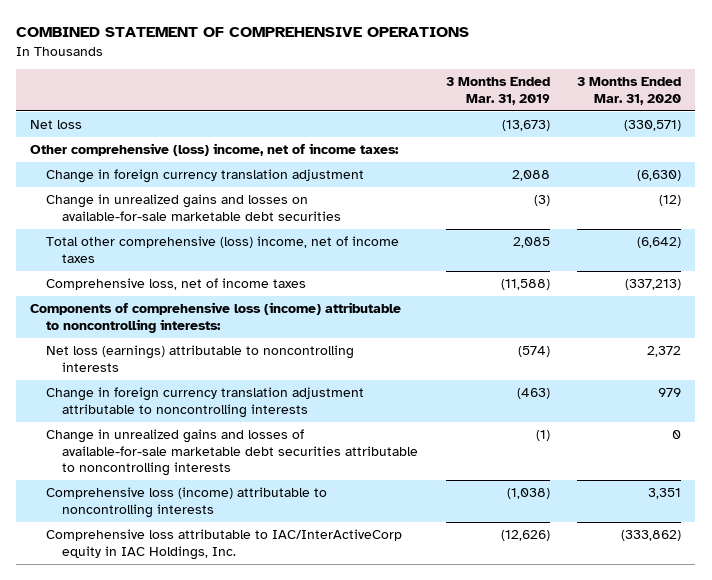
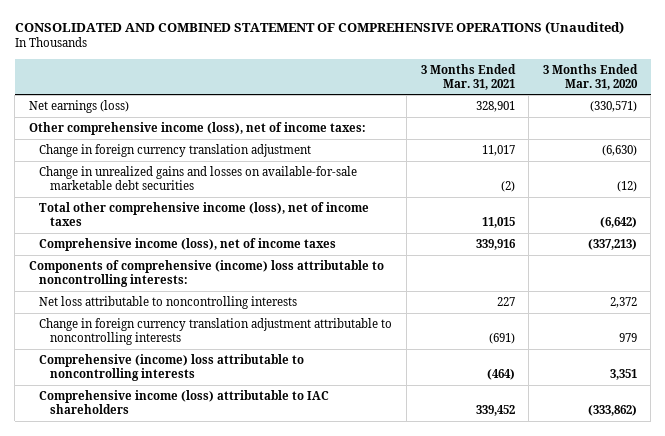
[16,27,470,38] COMBINED STATEMENT OF COMPREHENSIVE OPERATIONS -> [14,21,624,35] CONSOLIDATED AND COMBINED STATEMENT OF COMPREHENSIVE OPERATIONS (Unaudited)
[445,77,550,105] 3 Months Ended Mar. 31, 2019 -> none
none -> [420,63,516,90] 3 Months Ended Mar. 31, 2021
[30,120,83,130] Net loss -> [28,99,129,113] Net earnings (loss)
[30,143,400,157] Other comprehensive (loss) income, net of income taxes: -> [28,121,366,135] Other comprehensive income (loss), net of income taxes:
[46,236,400,263] Total other comprehensive (loss) income, net of income taxes -> [39,201,370,226] Total other comprehensive income (loss), net of income taxes
[46,278,307,291] Comprehensive loss, net of income taxes -> [39,237,337,251] Comprehensive income (loss), net of income taxes
[30,302,402,333] Components of comprehensive loss (income) attributable to noncontrolling interests: -> [28,259,384,287] Components of comprehensive (income) loss attributable to noncontrolling interests:
[46,345,355,372] Net loss (earnings) attributable to noncontrolling interests -> [39,295,298,309] Net loss attributable to noncontrolling interests
[46,429,418,476] Change in unrealized gains and losses of available-for-sale marketable debt securities attributable to noncontrolling interests -> none
[46,487,328,518] Comprehensive loss (income) attributable to noncontrolling interests -> [39,353,305,381] Comprehensive (income) loss attributable to noncontrolling interests
[46,529,403,560] Comprehensive loss attributable to IAC/InterActiveCorp equity in IAC Holdings, Inc. -> [39,389,330,414] Comprehensive income (loss) attributable to IAC shareholders

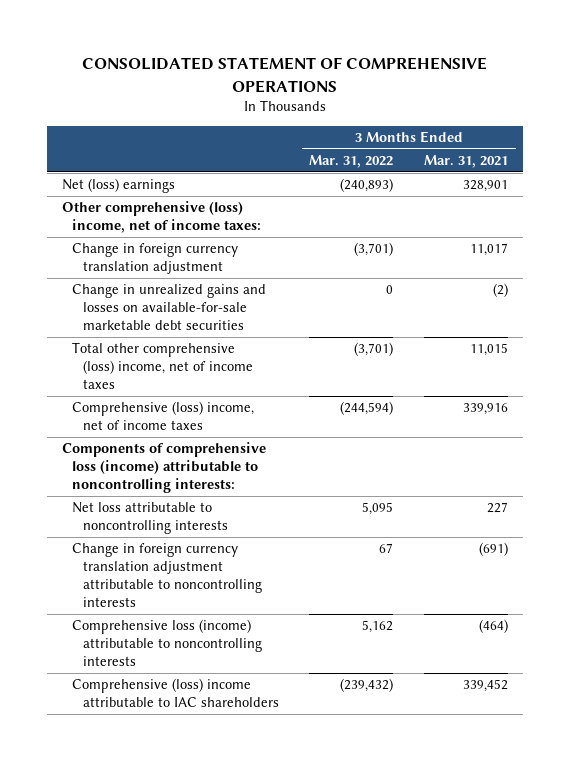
[14,21,624,35] CONSOLIDATED AND COMBINED STATEMENT OF COMPREHENSIVE OPERATIONS (Unaudited) -> [81,57,487,93] CONSOLIDATED STATEMENT OF COMPREHENSIVE OPERATIONS
[542,63,638,90] 3 Months Ended Mar. 31, 2020 -> none
none -> [309,155,394,169] Mar. 31, 2022
[28,99,129,113] Net earnings (loss) -> [62,178,176,194] Net (loss) earnings
[28,121,366,135] Other comprehensive income (loss), net of income taxes: -> [62,201,262,234] Other comprehensive (loss) income, net of income taxes:
[39,201,370,226] Total other comprehensive income (loss), net of income taxes -> [72,342,253,390] Total other comprehensive (loss) income, net of income taxes
[39,237,337,251] Comprehensive income (loss), net of income taxes -> [72,401,255,431] Comprehensive (loss) income, net of income taxes
[28,259,384,287] Components of comprehensive (income) loss attributable to noncontrolling interests: -> [62,442,267,494] Components of comprehensive loss (income) attributable to noncontrolling interests:
[39,353,305,381] Comprehensive (income) loss attributable to noncontrolling interests -> [72,619,262,667] Comprehensive loss (income) attributable to noncontrolling interests
[39,389,330,414] Comprehensive income (loss) attributable to IAC shareholders -> [72,678,279,708] Comprehensive (loss) income attributable to IAC shareholders

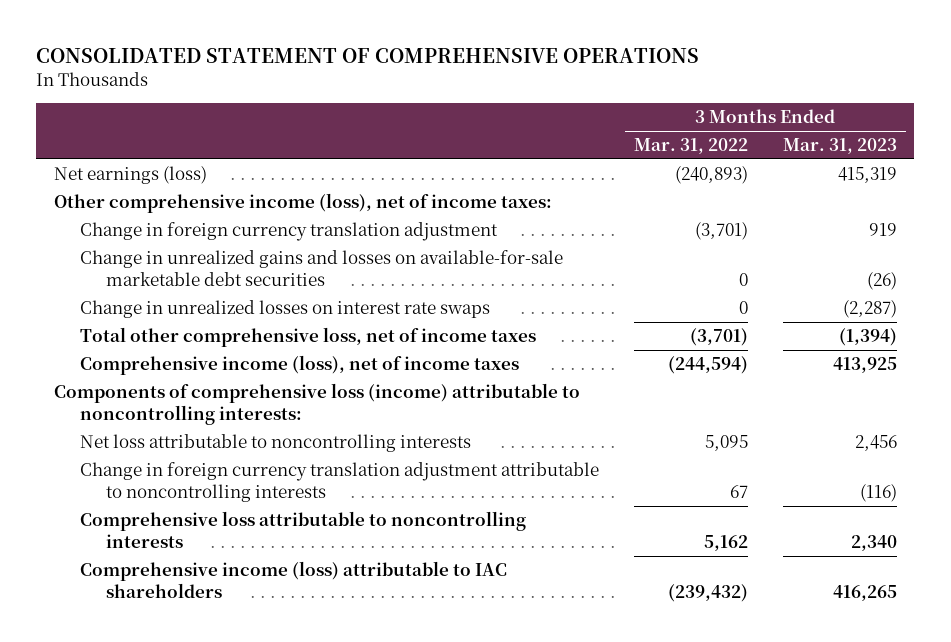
[423,155,508,169] Mar. 31, 2021 -> none
none -> [782,138,897,155] Mar. 31, 2023
[62,178,176,194] Net (loss) earnings -> [53,166,207,185] Net earnings (loss)
[62,201,262,234] Other comprehensive (loss) income, net of income taxes: -> [53,193,552,214] Other comprehensive income (loss), net of income taxes:
none -> [79,300,490,319] Change in unrealized losses on interest rate swaps
[72,342,253,390] Total other comprehensive (loss) income, net of income taxes -> [79,327,536,348] Total other comprehensive loss, net of income taxes
[72,401,255,431] Comprehensive (loss) income, net of income taxes -> [79,355,519,376] Comprehensive income (loss), net of income taxes
[72,619,262,667] Comprehensive loss (income) attributable to noncontrolling interests -> [79,511,526,549] Comprehensive loss attributable to noncontrolling interests
[72,678,279,708] Comprehensive (loss) income attributable to IAC shareholders -> [79,561,507,599] Comprehensive income (loss) attributable to IAC shareholders

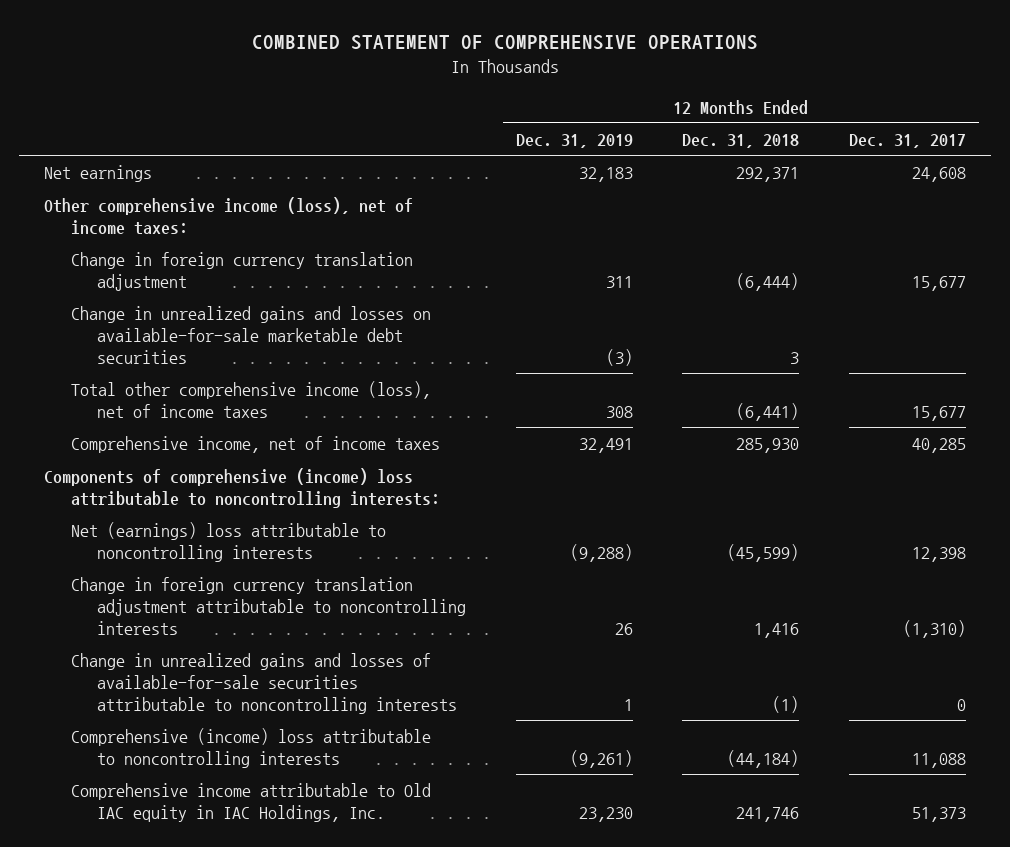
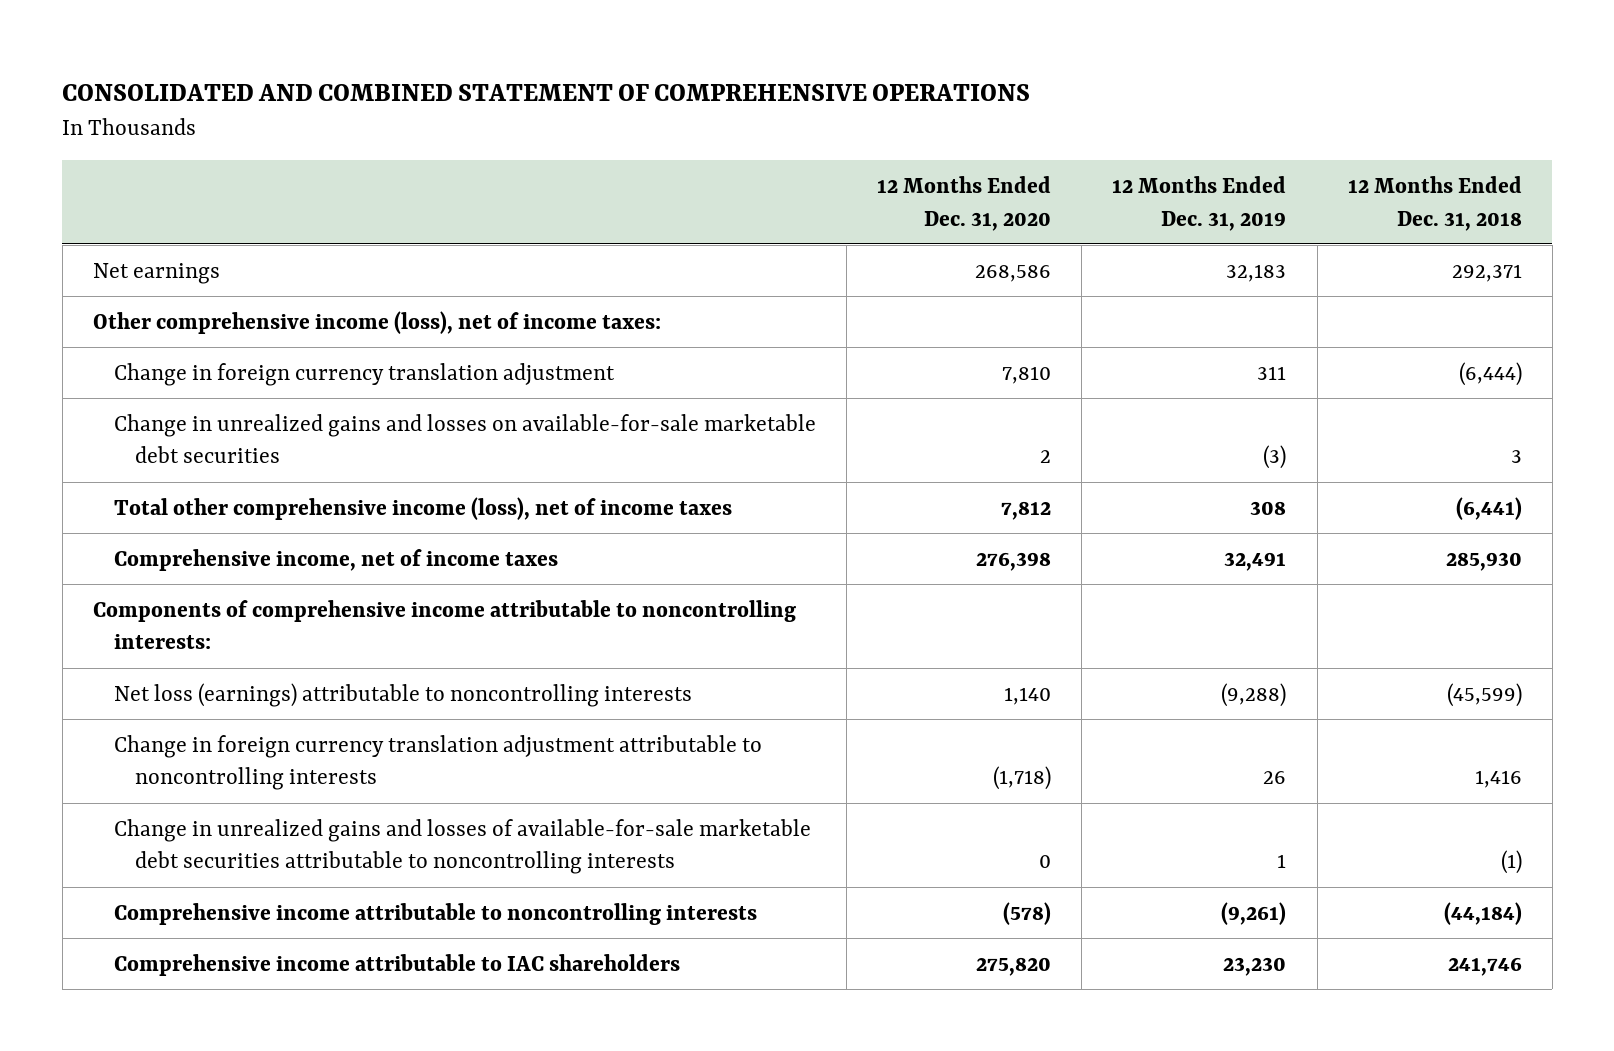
[252,34,759,50] COMBINED STATEMENT OF COMPREHENSIVE OPERATIONS -> [62,84,1031,102] CONSOLIDATED AND COMBINED STATEMENT OF COMPREHENSIVE OPERATIONS
[849,134,967,149] Dec. 31, 2017 -> none
none -> [877,176,1052,231] 12 Months Ended Dec. 31, 2020
[44,468,440,508] Components of comprehensive (income) loss attributable to noncontrolling interests: -> [92,599,796,650] Components of comprehensive income attributable to noncontrolling interests:
[70,522,386,562] Net (earnings) loss attributable to noncontrolling interests -> [113,682,692,707] Net loss (earnings) attributable to noncontrolling interests
[70,653,457,714] Change in unrealized gains and losses of available-for-sale securities attributable to noncontrolling interests -> [113,818,811,875] Change in unrealized gains and losses of available-for-sale marketable debt securities attributable to noncontrolling interests
[70,728,431,768] Comprehensive (income) loss attributable to noncontrolling interests -> [113,902,757,925] Comprehensive income attributable to noncontrolling interests
[70,783,431,822] Comprehensive income attributable to Old IAC equity in IAC Holdings, Inc. -> [113,953,680,976] Comprehensive income attributable to IAC shareholders

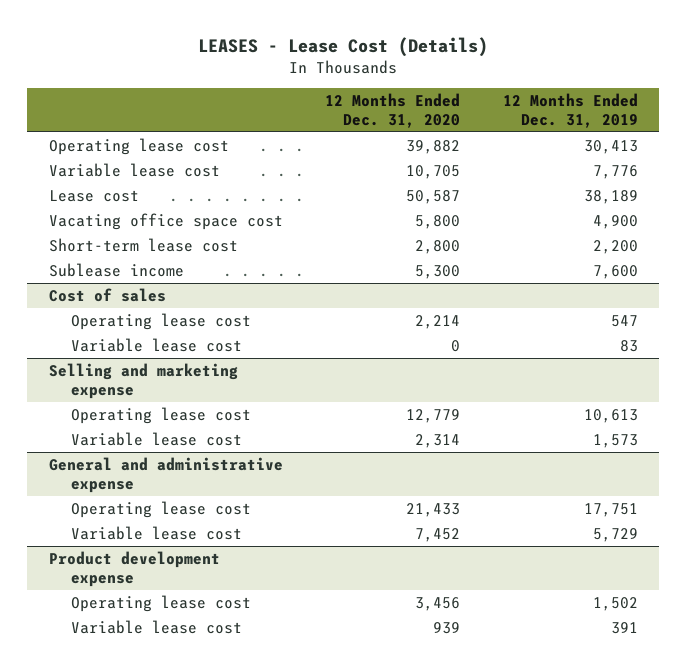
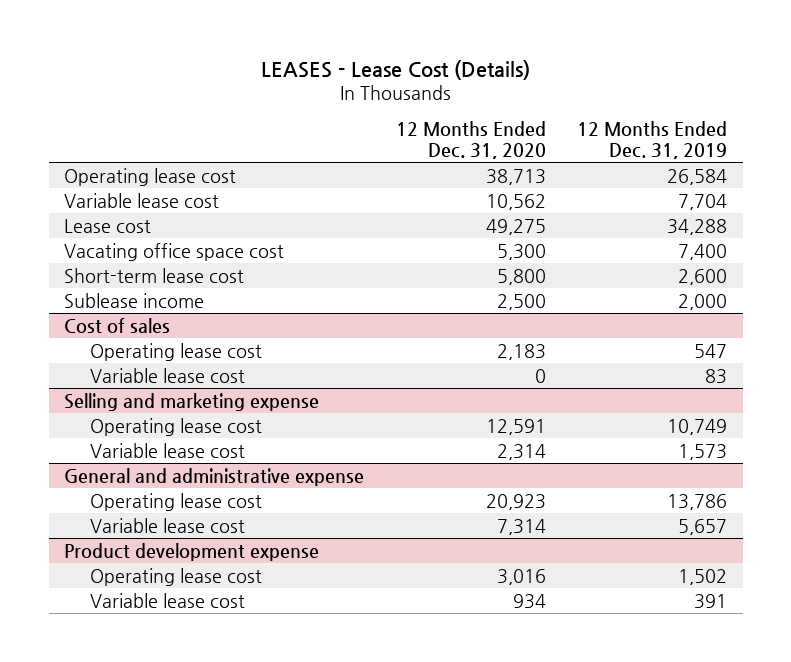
[406,140,461,155] 39,882 -> [485,168,546,185] 38,713
[583,140,638,155] 30,413 -> [666,168,727,185] 26,584
[406,165,461,180] 10,705 -> [485,193,546,210] 10,562
[592,165,638,180] 7,776 -> [677,193,727,210] 7,704
[406,190,461,205] 50,587 -> [485,218,546,235] 49,275
[583,190,638,205] 38,189 -> [666,218,727,235] 34,288
[415,215,461,230] 5,800 -> [496,243,546,260] 5,300
[592,215,638,230] 4,900 -> [677,243,727,260] 7,400
[415,240,461,255] 2,800 -> [496,268,546,285] 5,800
[592,240,638,255] 2,200 -> [677,268,727,285] 2,600
[415,265,461,280] 5,300 -> [496,293,546,310] 2,500
[592,265,638,280] 7,600 -> [677,293,727,310] 2,000
[415,315,461,330] 2,214 -> [496,343,546,360] 2,183
[406,409,461,424] 12,779 -> [485,418,546,435] 12,591
[583,409,638,424] 10,613 -> [666,418,727,435] 10,749
[406,503,461,518] 21,433 -> [485,493,546,510] 20,923
[583,503,638,518] 17,751 -> [666,493,727,510] 13,786
[415,528,461,543] 7,452 -> [496,518,546,535] 7,314
[592,528,638,543] 5,729 -> [677,518,727,535] 5,657
[415,597,461,612] 3,456 -> [496,568,546,585] 3,016
[433,622,461,635] 939 -> [512,593,546,609] 934

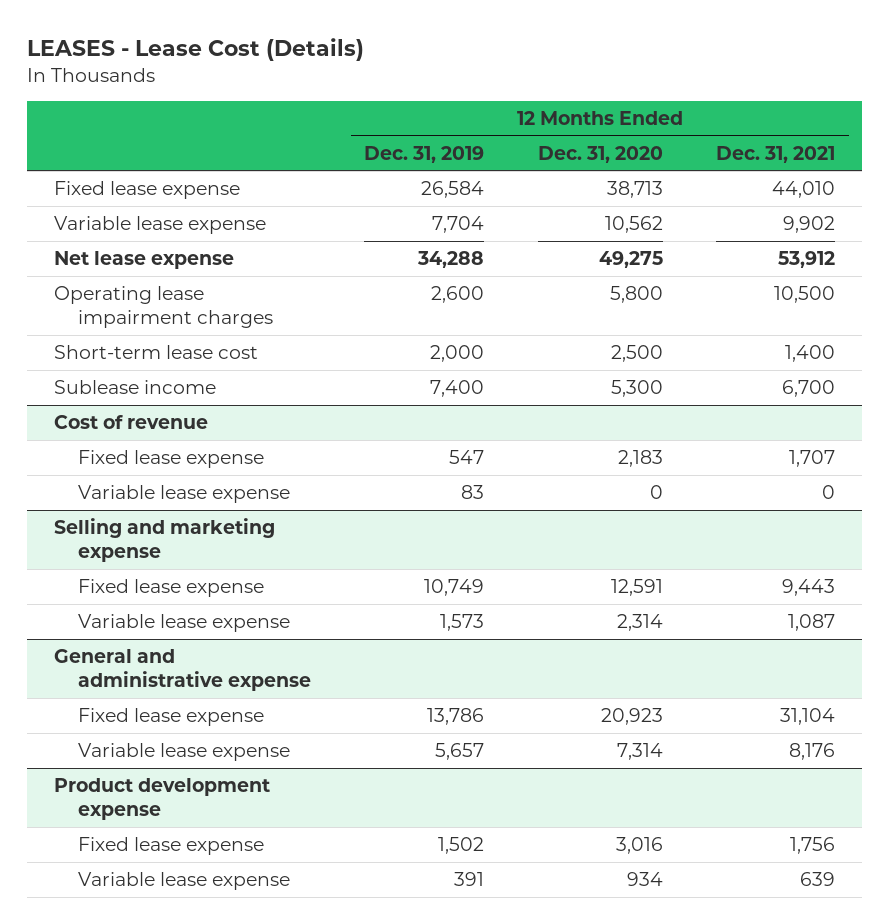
none -> [716,145,836,163] Dec. 31, 2021
[64,242,285,261] Vacating office space cost -> none
[64,167,237,186] Operating lease cost -> [53,180,240,199] Fixed lease expense
[64,192,220,208] Variable lease cost -> [53,215,266,234] Variable lease expense
[64,218,152,233] Lease cost -> [53,250,234,269] Net lease expense
none -> [53,285,273,328] Operating lease impairment charges
[496,268,546,285] 5,800 -> [610,344,663,362] 2,500
[677,268,727,285] 2,600 -> [430,344,485,362] 2,000
[496,293,546,310] 2,500 -> [610,379,663,397] 5,300
[677,293,727,310] 2,000 -> [430,379,485,397] 7,400
[64,317,171,333] Cost of sales -> [53,414,208,429] Cost of revenue
[90,342,263,361] Operating lease cost -> [77,449,264,468] Fixed lease expense
[90,367,246,383] Variable lease cost -> [77,484,290,503] Variable lease expense
[90,417,263,436] Operating lease cost -> [77,578,264,597] Fixed lease expense
[90,442,246,458] Variable lease cost -> [77,613,290,632] Variable lease expense
[90,492,263,511] Operating lease cost -> [77,707,264,726] Fixed lease expense
[90,517,246,533] Variable lease cost -> [77,742,290,761] Variable lease expense
[90,567,263,586] Operating lease cost -> [77,836,264,855] Fixed lease expense
[90,592,246,608] Variable lease cost -> [77,871,290,890] Variable lease expense

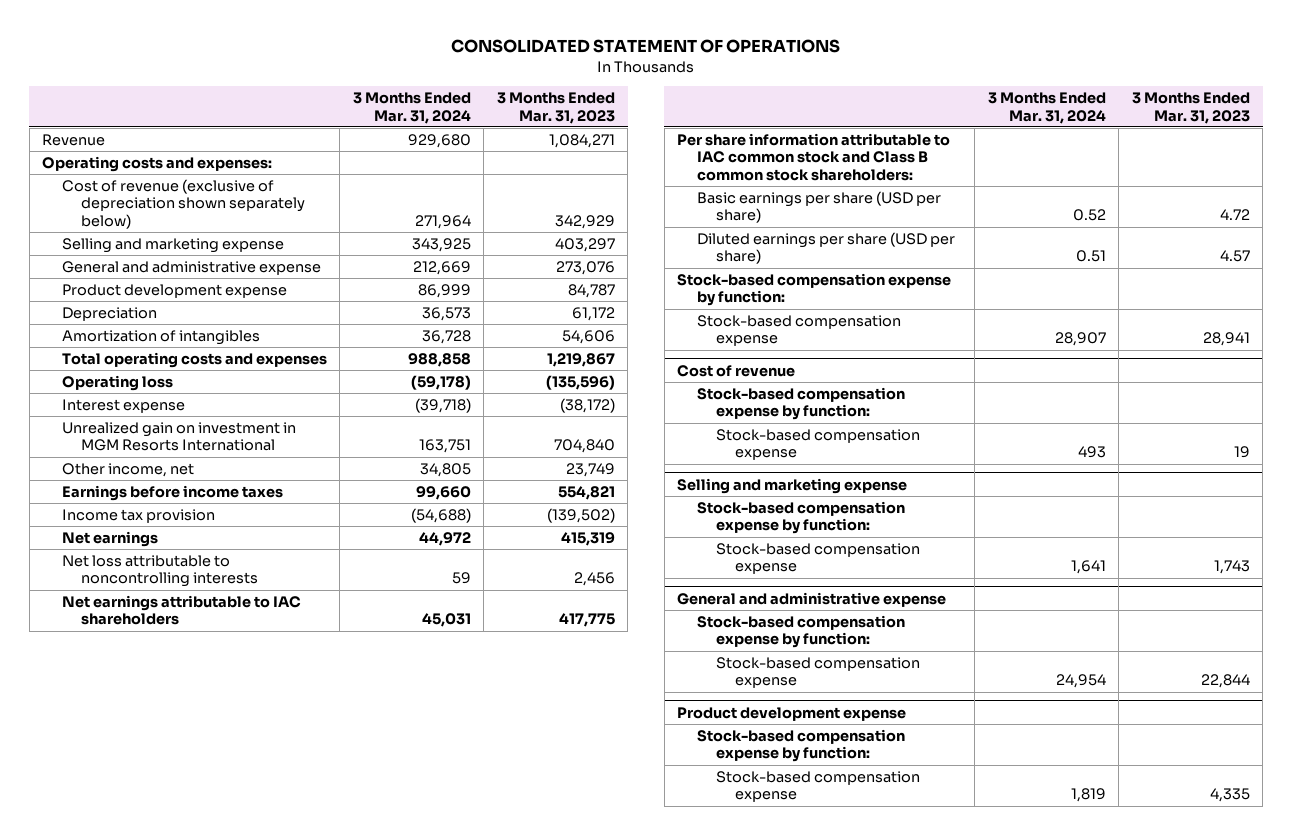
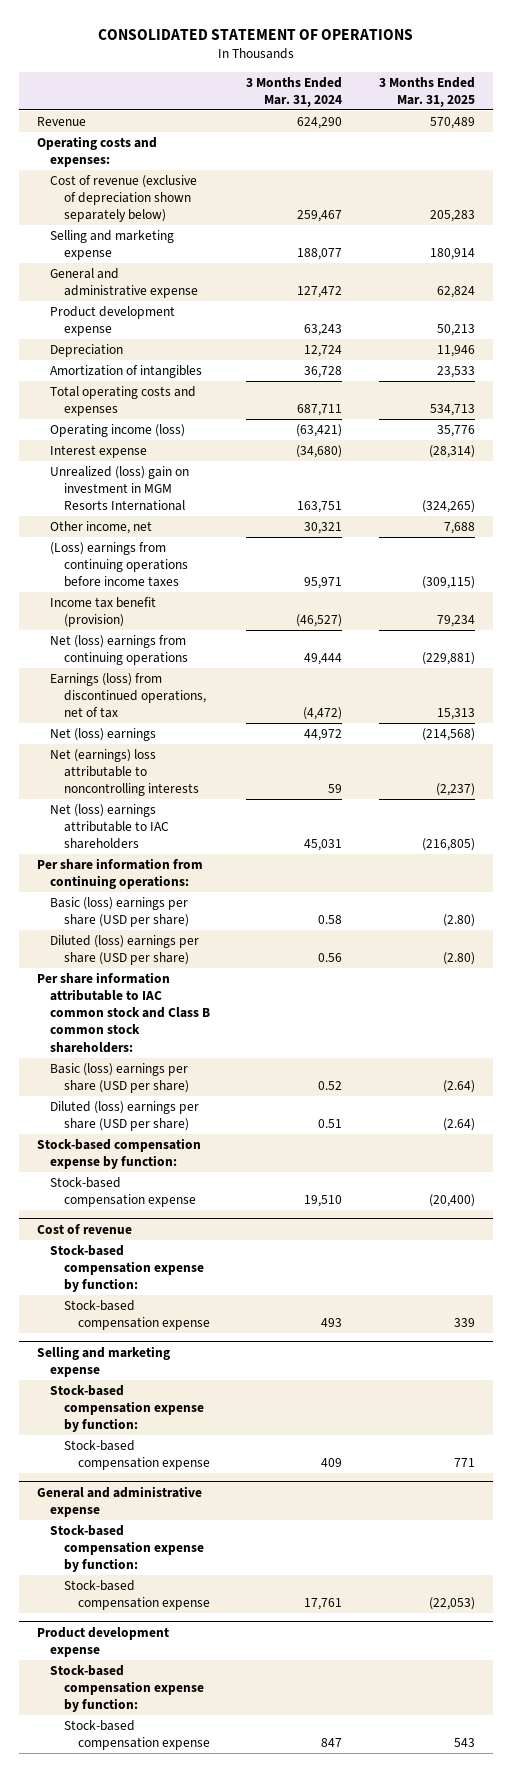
[496,92,615,124] 3 Months Ended Mar. 31, 2023 -> none
none -> [378,76,475,107] 3 Months Ended Mar. 31, 2025
[407,134,471,149] 929,680 -> [297,117,343,130] 624,290
[414,214,471,229] 271,964 -> [297,210,343,223] 259,467
[411,238,471,253] 343,925 -> [297,248,343,261] 188,077
[412,261,471,276] 212,669 -> [297,286,343,299] 127,472
[417,284,471,299] 86,999 -> [304,324,343,337] 63,243
[421,307,471,322] 36,573 -> [304,345,343,358] 12,724
[407,353,471,368] 988,858 -> [297,404,343,417] 687,711
[61,375,173,392] Operating loss -> [50,424,186,438] Operating income (loss)
[410,375,471,391] (59,178) -> [296,424,343,438] (63,421)
[414,398,471,414] (39,718) -> [296,445,343,459] (34,680)
[61,422,296,452] Unrealized gain on investment in MGM Resorts International -> [50,466,190,512] Unrealized (loss) gain on investment in MGM Resorts International
[419,463,471,478] 34,805 -> [304,522,343,535] 30,321
[61,485,283,502] Earnings before income taxes -> [50,542,189,588] (Loss) earnings from continuing operations before income taxes
[415,486,471,501] 99,660 -> [304,577,343,590] 95,971
[61,509,215,524] Income tax provision -> [50,597,157,628] Income tax benefit (provision)
[410,508,471,524] (54,688) -> [296,614,343,628] (46,527)
none -> [50,635,189,666] Net (loss) earnings from continuing operations
none -> [50,673,207,719] Earnings (loss) from discontinued operations, net of tax
[61,531,158,548] Net earnings -> [50,728,157,742] Net (loss) earnings
[61,555,259,588] Net loss attributable to noncontrolling interests -> [50,749,200,797] Net (earnings) loss attributable to noncontrolling interests
[61,595,301,626] Net earnings attributable to IAC shareholders -> [50,804,170,850] Net (loss) earnings attributable to IAC shareholders
none -> [36,858,203,890] Per share information from continuing operations:
none -> [50,897,190,928] Basic (loss) earnings per share (USD per share)
none -> [50,935,200,966] Diluted (loss) earnings per share (USD per share)
[696,191,941,224] Basic earnings per share (USD per share) -> [50,1063,190,1094] Basic (loss) earnings per share (USD per share)
[696,232,955,265] Diluted earnings per share (USD per share) -> [50,1101,200,1132] Diluted (loss) earnings per share (USD per share)
[1054,332,1106,347] 28,907 -> [304,1195,343,1208] 19,510
[1070,560,1106,575] 1,641 -> [321,1458,343,1468] 409
[1055,674,1106,689] 24,954 -> [304,1598,343,1611] 17,761
[1070,788,1106,803] 1,819 -> [321,1738,343,1748] 847

